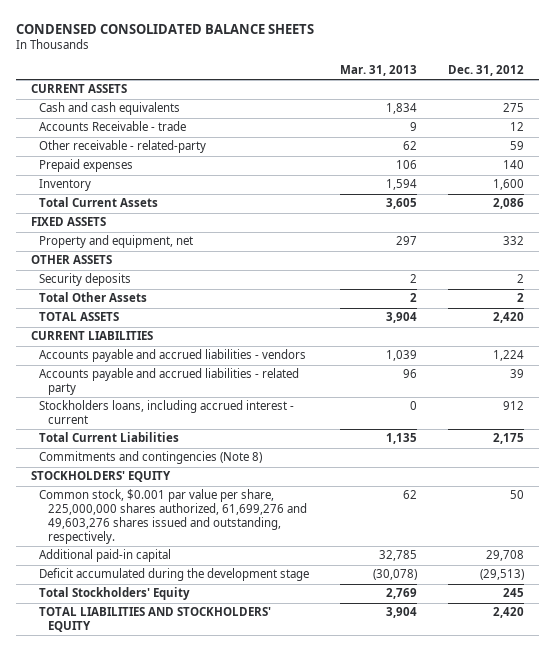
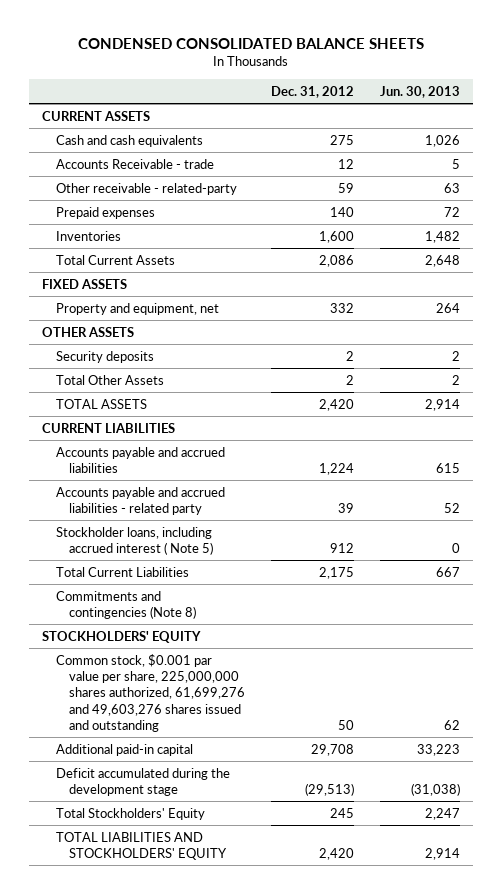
[340,65,418,77] Mar. 31, 2013 -> none
none -> [379,85,460,98] Jun. 30, 2013
[39,179,92,192] Inventory -> [55,230,121,241] Inventories
[39,349,307,363] Accounts payable and accrued liabilities - vendors -> [55,446,225,473] Accounts payable and accrued liabilities
[39,400,295,425] Stockholders loans, including accrued interest - current -> [55,526,214,555] Stockholder loans, including accrued interest ( Note 5)
[39,489,307,544] Common stock, $0.001 par value per share, 225,000,000 shares authorized, 61,699,276 and 49,603,276 shares issued and outstanding, respectively. -> [55,653,246,732] Common stock, $0.001 par value per share, 225,000,000 shares authorized, 61,699,276 and 49,603,276 shares issued and outstanding

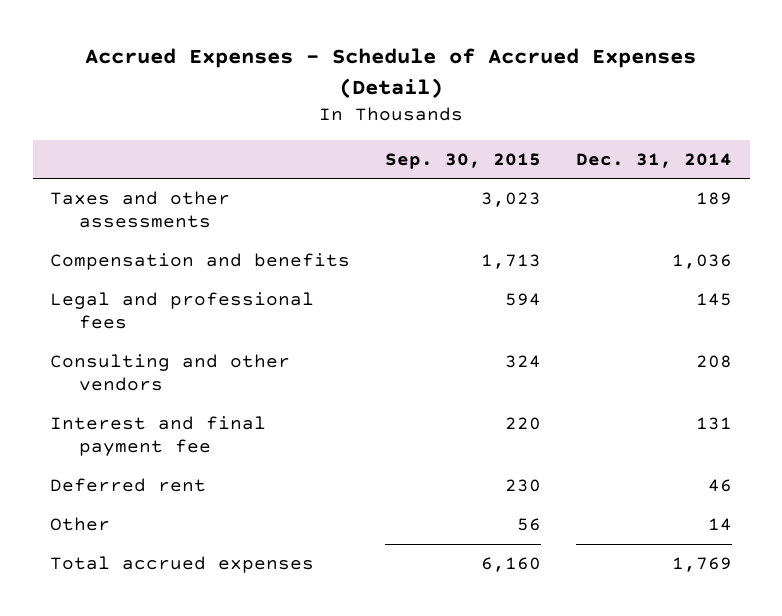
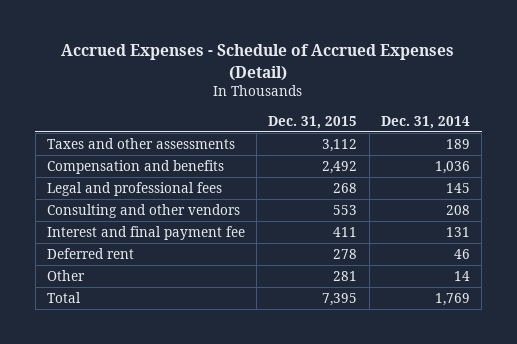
[385,152,542,169] Sep. 30, 2015 -> none
none -> [268,115,358,129] Dec. 31, 2015
[50,556,315,574] Total accrued expenses -> [46,291,81,303] Total

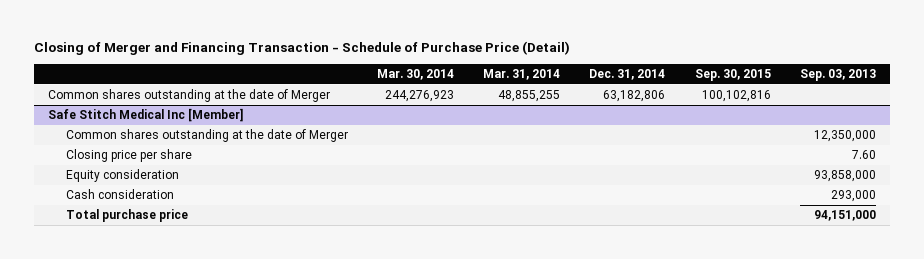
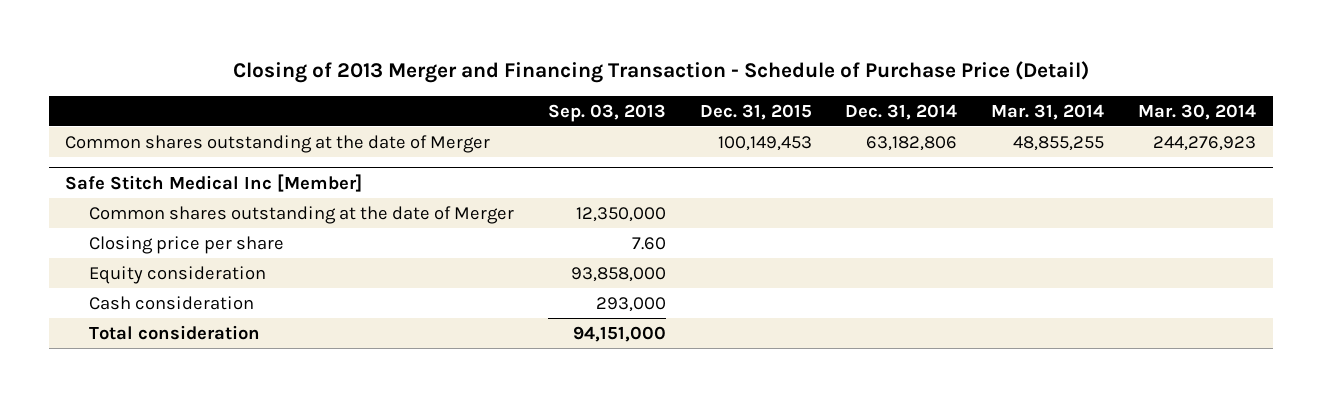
[33,40,570,55] Closing of Merger and Financing Transaction - Schedule of Purchase Price (Detail) -> [232,61,1089,84] Closing of 2013 Merger and Financing Transaction - Schedule of Purchase Price (Detail)
[694,69,771,82] Sep. 30, 2015 -> none
none -> [699,103,812,120] Dec. 31, 2015
[66,209,189,223] Total purchase price -> [89,325,261,341] Total consideration

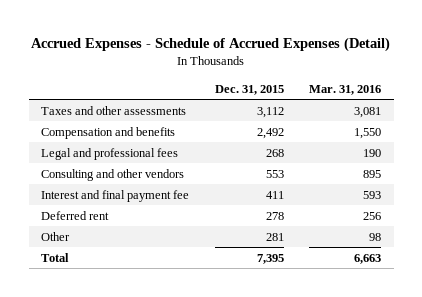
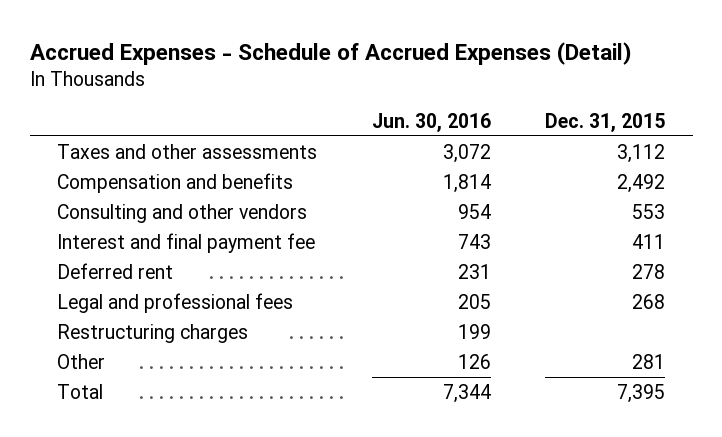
[308,84,381,95] Mar. 31, 2016 -> none
none -> [371,112,491,132] Jun. 30, 2016
[41,147,179,160] Legal and professional fees -> [56,292,293,313] Legal and professional fees
none -> [56,323,248,343] Restructuring charges

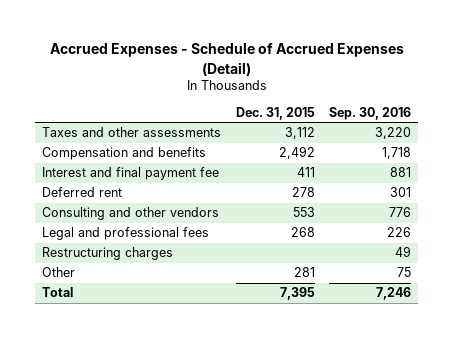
[371,112,491,132] Jun. 30, 2016 -> none
none -> [329,107,412,121] Sep. 30, 2016
[56,203,307,223] Consulting and other vendors -> [42,207,220,221] Consulting and other vendors

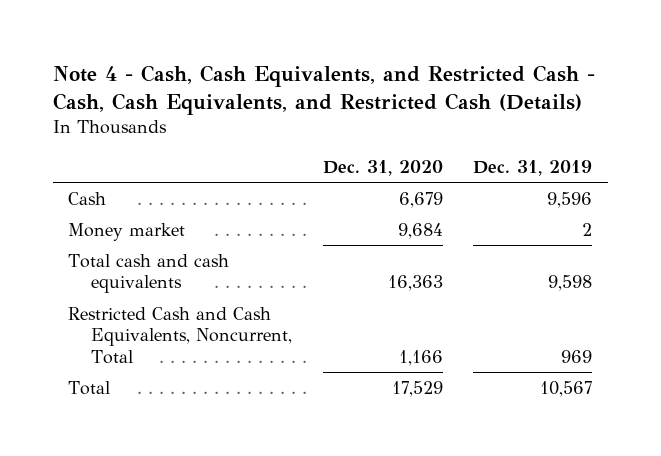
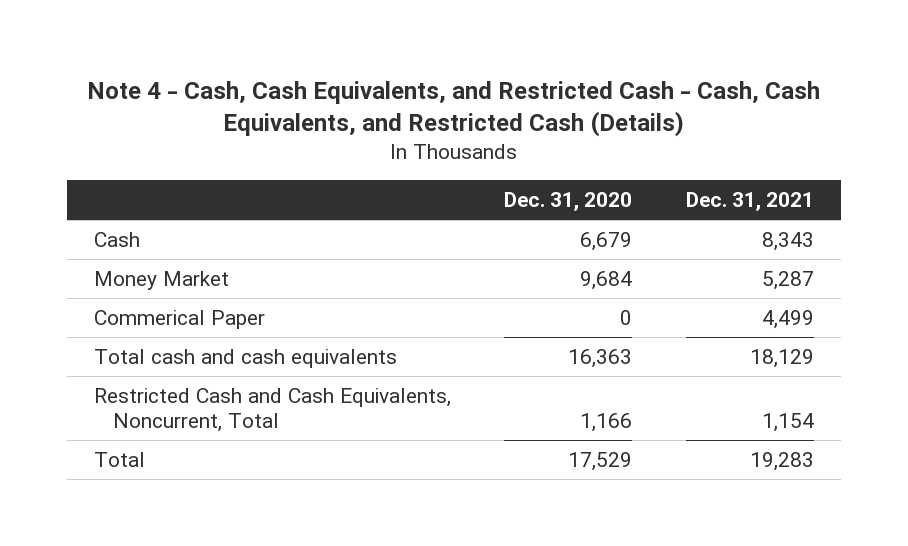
[473,160,593,177] Dec. 31, 2019 -> none
none -> [686,191,815,211] Dec. 31, 2021
[68,222,186,241] Money market -> [93,271,229,291] Money Market
none -> [93,310,265,330] Commerical Paper

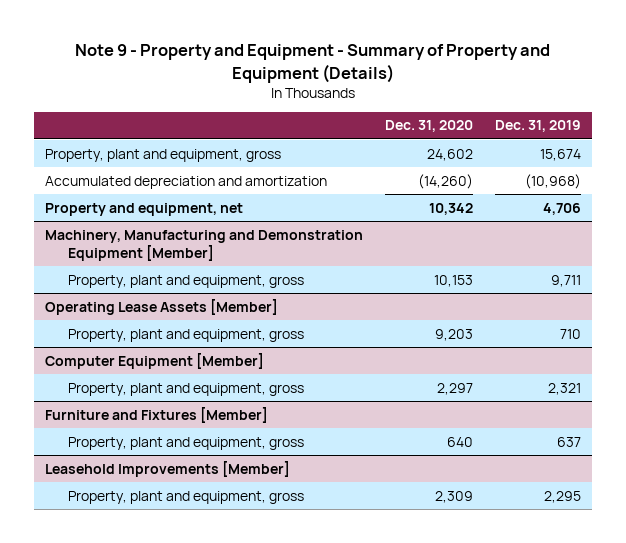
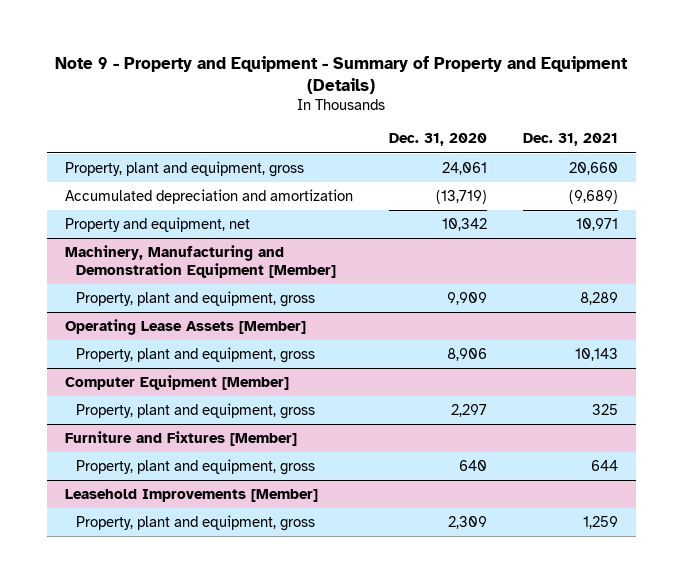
[494,120,581,133] Dec. 31, 2019 -> none
none -> [523,133,619,147] Dec. 31, 2021
[426,148,473,161] 24,602 -> [441,161,487,175] 24,061
[417,173,473,189] (14,260) -> [435,189,487,204] (13,719)
[433,274,473,287] 10,153 -> [446,291,487,305] 9,909
[434,328,473,341] 9,203 -> [446,347,487,361] 8,906

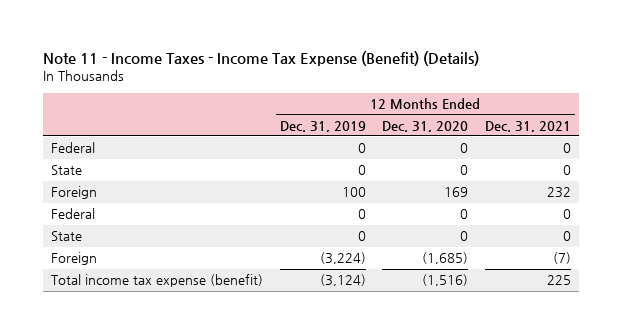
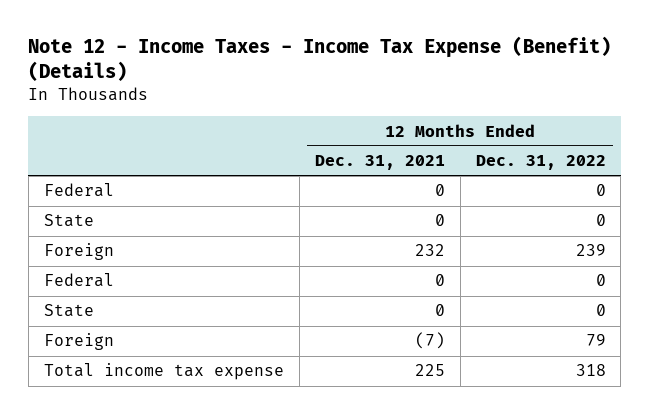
[42,50,479,66] Note 11 - Income Taxes - Income Tax Expense (Benefit) (Details) -> [28,36,612,82] Note 12 - Income Taxes - Income Tax Expense (Benefit) (Details)
[279,120,366,132] Dec. 31, 2019 -> none
[382,120,469,132] Dec. 31, 2020 -> none
none -> [475,155,606,171] Dec. 31, 2022
[51,274,264,288] Total income tax expense (benefit) -> [43,363,284,381] Total income tax expense

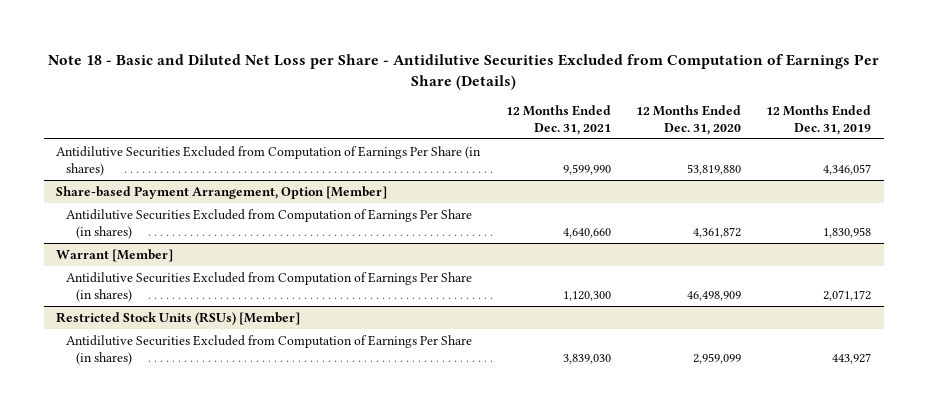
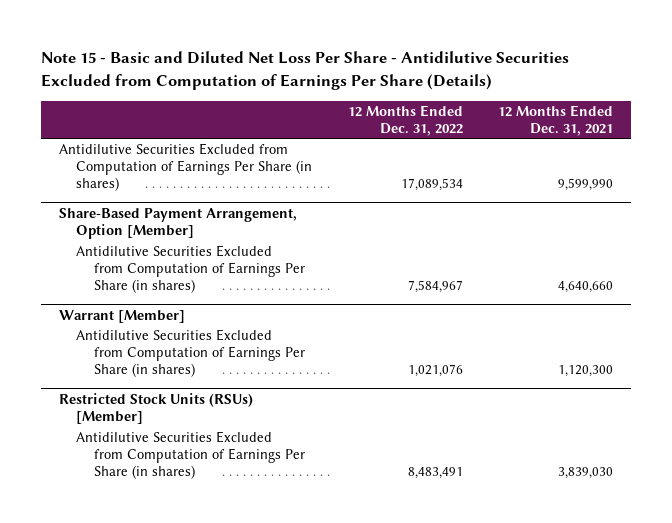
[47,53,879,90] Note 18 - Basic and Diluted Net Loss per Share - Antidilutive Securities Excluded from Computation of Earnings Per Share (Details) -> [40,51,569,90] Note 15 - Basic and Diluted Net Loss Per Share - Antidilutive Securities Excluded from Computation of Earnings Per Share (Details)
[635,105,741,135] 12 Months Ended Dec. 31, 2020 -> none
[766,105,872,135] 12 Months Ended Dec. 31, 2019 -> none
none -> [347,104,463,136] 12 Months Ended Dec. 31, 2022
[56,186,388,200] Share-based Payment Arrangement, Option [Member] -> [58,207,297,239] Share-Based Payment Arrangement, Option [Member]

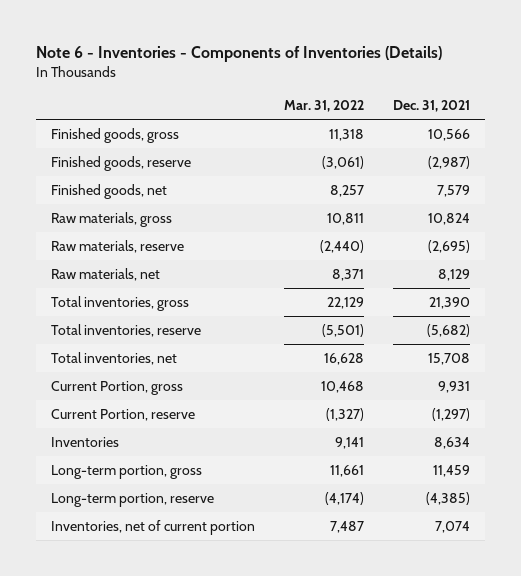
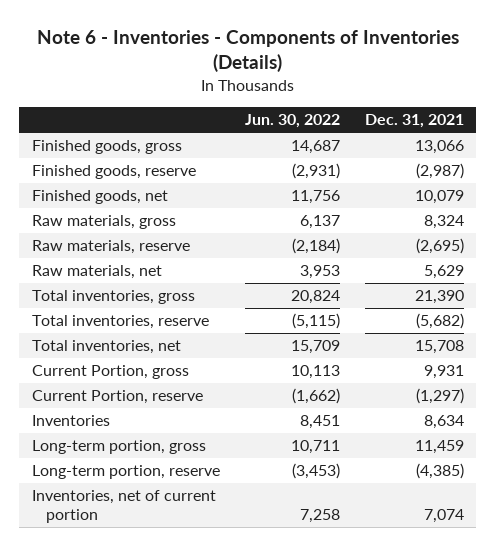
[283,99,364,112] Mar. 31, 2022 -> none
none -> [244,114,340,129] Jun. 30, 2022
[428,129,471,142] 10,566 -> [414,140,464,155] 13,066
[437,185,471,198] 7,579 -> [414,190,464,205] 10,079
[428,213,471,226] 10,824 -> [423,215,464,230] 8,324
[438,269,471,282] 8,129 -> [423,265,464,280] 5,629

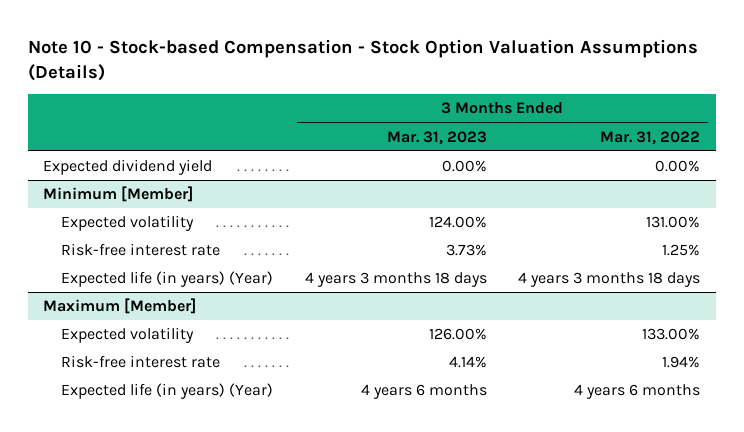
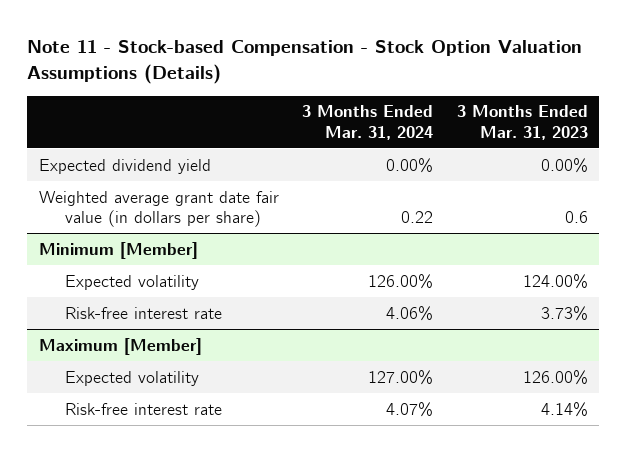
[27,38,698,81] Note 10 - Stock-based Compensation - Stock Option Valuation Assumptions (Details) -> [27,40,583,84] Note 11 - Stock-based Compensation - Stock Option Valuation Assumptions (Details)
[600,130,701,145] Mar. 31, 2022 -> none
none -> [302,105,434,140] 3 Months Ended Mar. 31, 2024
none -> [38,190,279,228] Weighted average grant date fair value (in dollars per share)
[61,271,274,288] Expected life (in years) (Year) -> none
[61,383,274,400] Expected life (in years) (Year) -> none

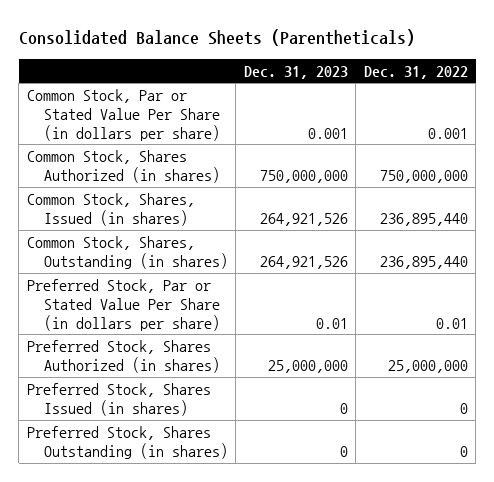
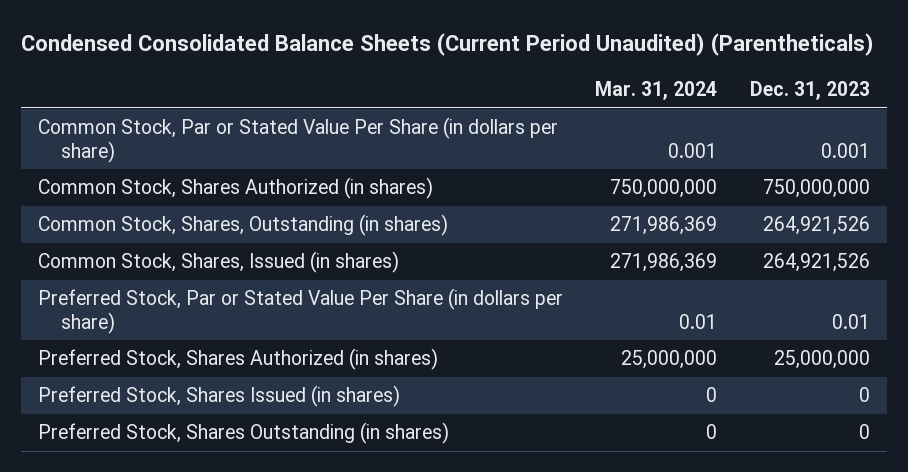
[18,29,415,47] Consolidated Balance Sheets (Parentheticals) -> [21,33,875,57] Condensed Consolidated Balance Sheets (Current Period Unaudited) (Parentheticals)
[363,65,468,79] Dec. 31, 2022 -> none
none -> [595,80,718,100] Mar. 31, 2024
[26,192,195,226] Common Stock, Shares, Issued (in shares) -> [37,251,399,274] Common Stock, Shares, Issued (in shares)

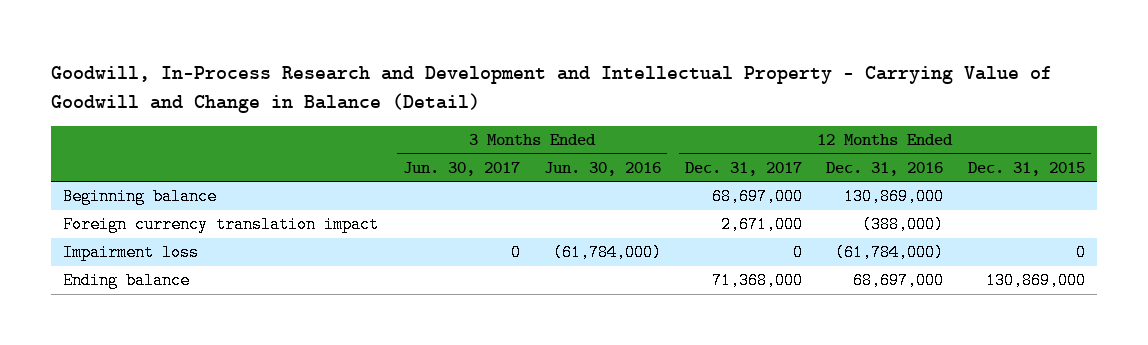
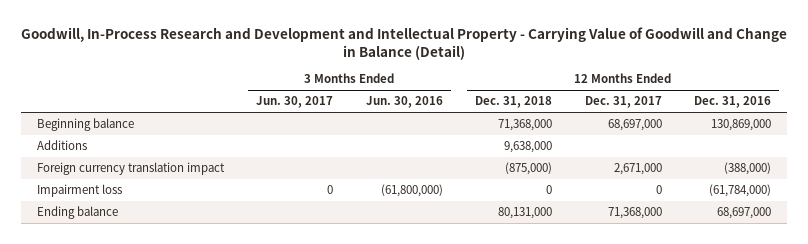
[967,161,1085,176] Dec. 31, 2015 -> none
none -> [475,96,553,109] Dec. 31, 2018
none -> [36,140,87,151] Additions
[552,244,662,262] (61,784,000) -> [380,184,443,198] (61,800,000)

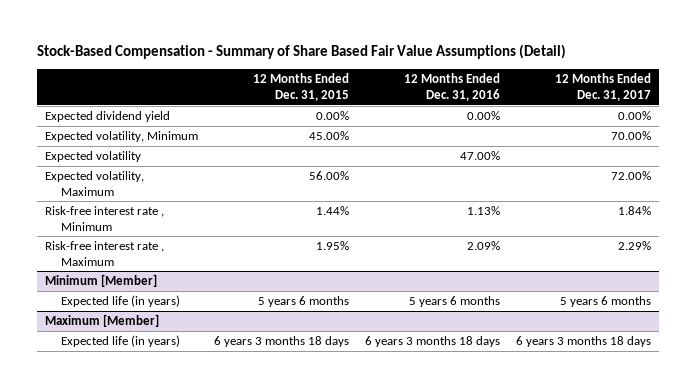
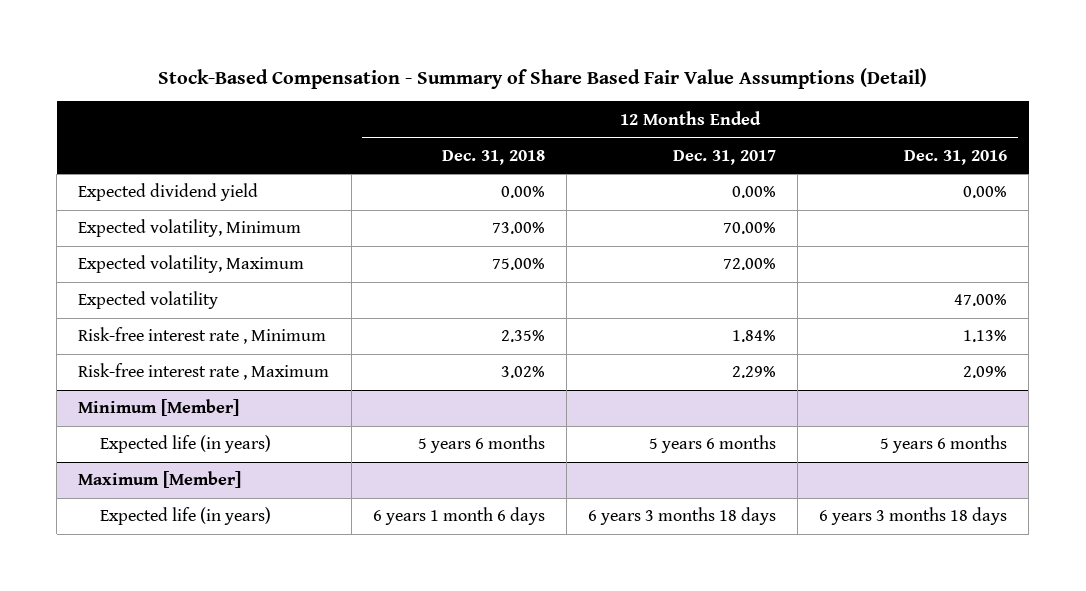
[252,73,349,101] 12 Months Ended Dec. 31, 2015 -> none
none -> [441,149,545,165] Dec. 31, 2018
[44,150,141,162] Expected volatility -> [78,291,219,310] Expected volatility

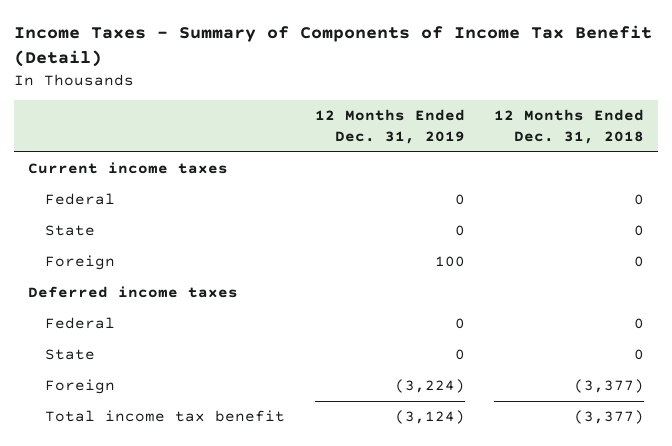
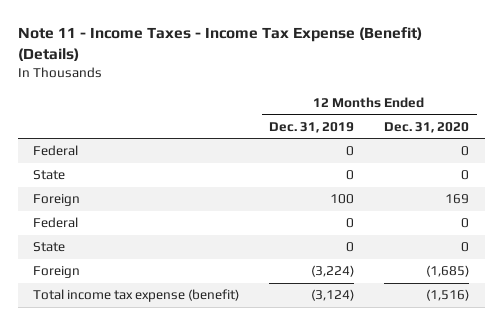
[13,25,652,68] Income Taxes - Summary of Components of Income Tax Benefit (Detail) -> [17,27,422,62] Note 11 - Income Taxes - Income Tax Expense (Benefit) (Details)
[493,109,644,144] 12 Months Ended Dec. 31, 2018 -> none
none -> [384,121,470,133] Dec. 31, 2020
[28,161,229,174] Current income taxes -> none
[28,285,239,298] Deferred income taxes -> none
[45,409,286,422] Total income tax benefit -> [32,289,239,303] Total income tax expense (benefit)

